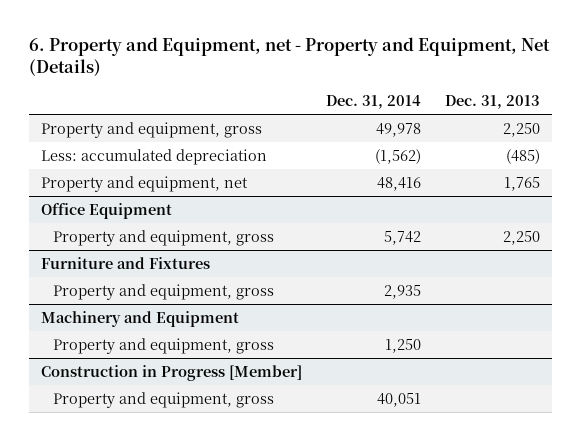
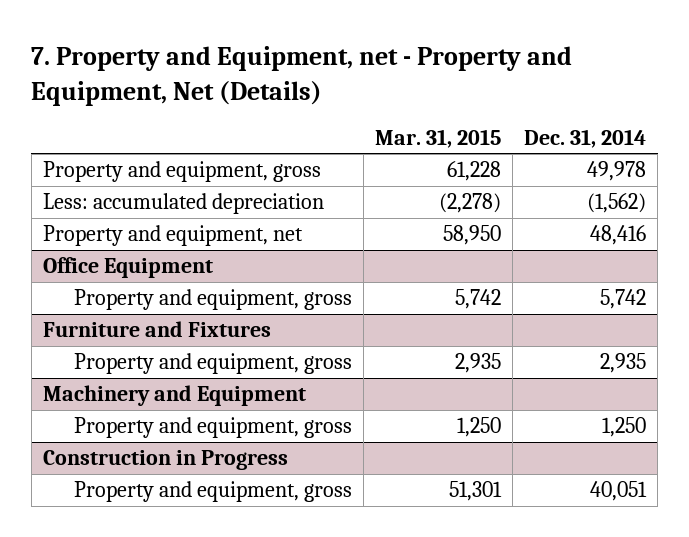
[28,36,550,77] 6. Property and Equipment, net - Property and Equipment, Net (Details) -> [31,46,573,106] 7. Property and Equipment, net - Property and Equipment, Net (Details)
[445,95,541,110] Dec. 31, 2013 -> none
none -> [374,128,501,148] Mar. 31, 2015
[40,364,302,381] Construction in Progress [Member] -> [42,450,288,471] Construction in Progress

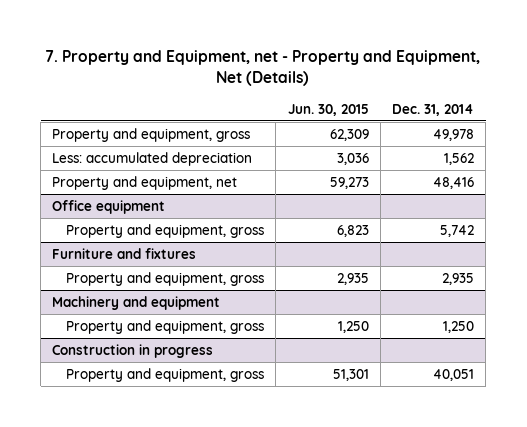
[374,128,501,148] Mar. 31, 2015 -> none
none -> [287,103,369,116] Jun. 30, 2015
[587,193,647,214] (1,562) -> [444,152,475,165] 1,562
[42,257,213,279] Office Equipment -> [52,199,166,214] Office equipment
[42,321,271,338] Furniture and Fixtures -> [52,247,197,259] Furniture and fixtures
[42,385,306,407] Machinery and Equipment -> [52,295,221,310] Machinery and equipment
[42,450,288,471] Construction in Progress -> [52,343,214,358] Construction in progress

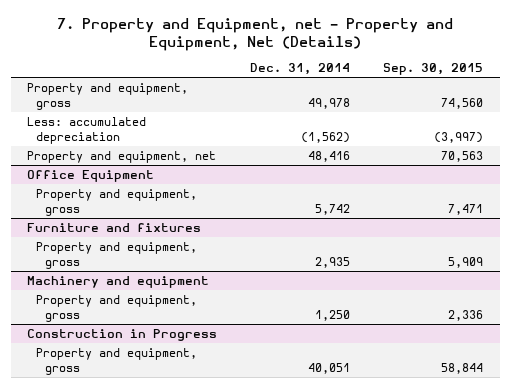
[287,103,369,116] Jun. 30, 2015 -> none
none -> [383,63,484,76] Sep. 30, 2015
[444,152,475,165] 1,562 -> [301,131,351,143] (1,562)
[52,199,166,214] Office equipment -> [27,169,155,182] Office Equipment
[52,343,214,358] Construction in progress -> [27,328,218,341] Construction in Progress

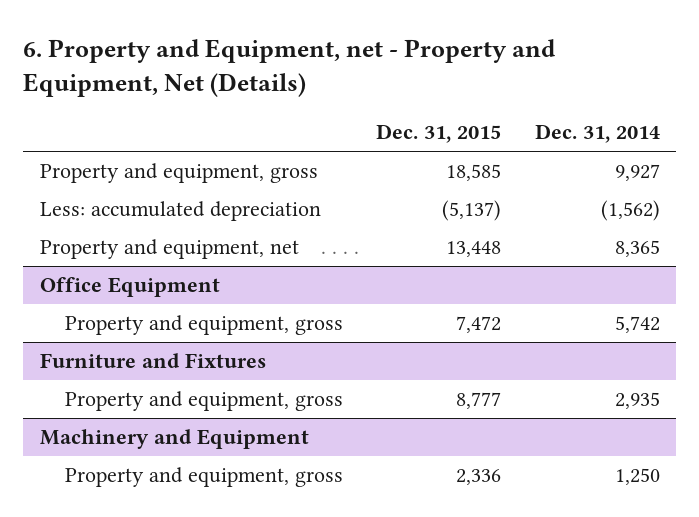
[57,17,454,51] 7. Property and Equipment, net - Property and Equipment, Net (Details) -> [22,38,556,97] 6. Property and Equipment, net - Property and Equipment, Net (Details)
[383,63,484,76] Sep. 30, 2015 -> none
none -> [376,124,502,144] Dec. 31, 2015
[308,97,351,109] 49,978 -> [614,164,660,182] 9,927
[308,150,351,162] 48,416 -> [614,240,660,258] 8,365
[27,222,202,232] Furniture and fixtures -> [39,353,266,369] Furniture and Fixtures
[27,275,210,288] Machinery and equipment -> [39,429,309,450] Machinery and Equipment
[27,328,218,341] Construction in Progress -> none
[35,347,197,375] Property and equipment, gross -> none

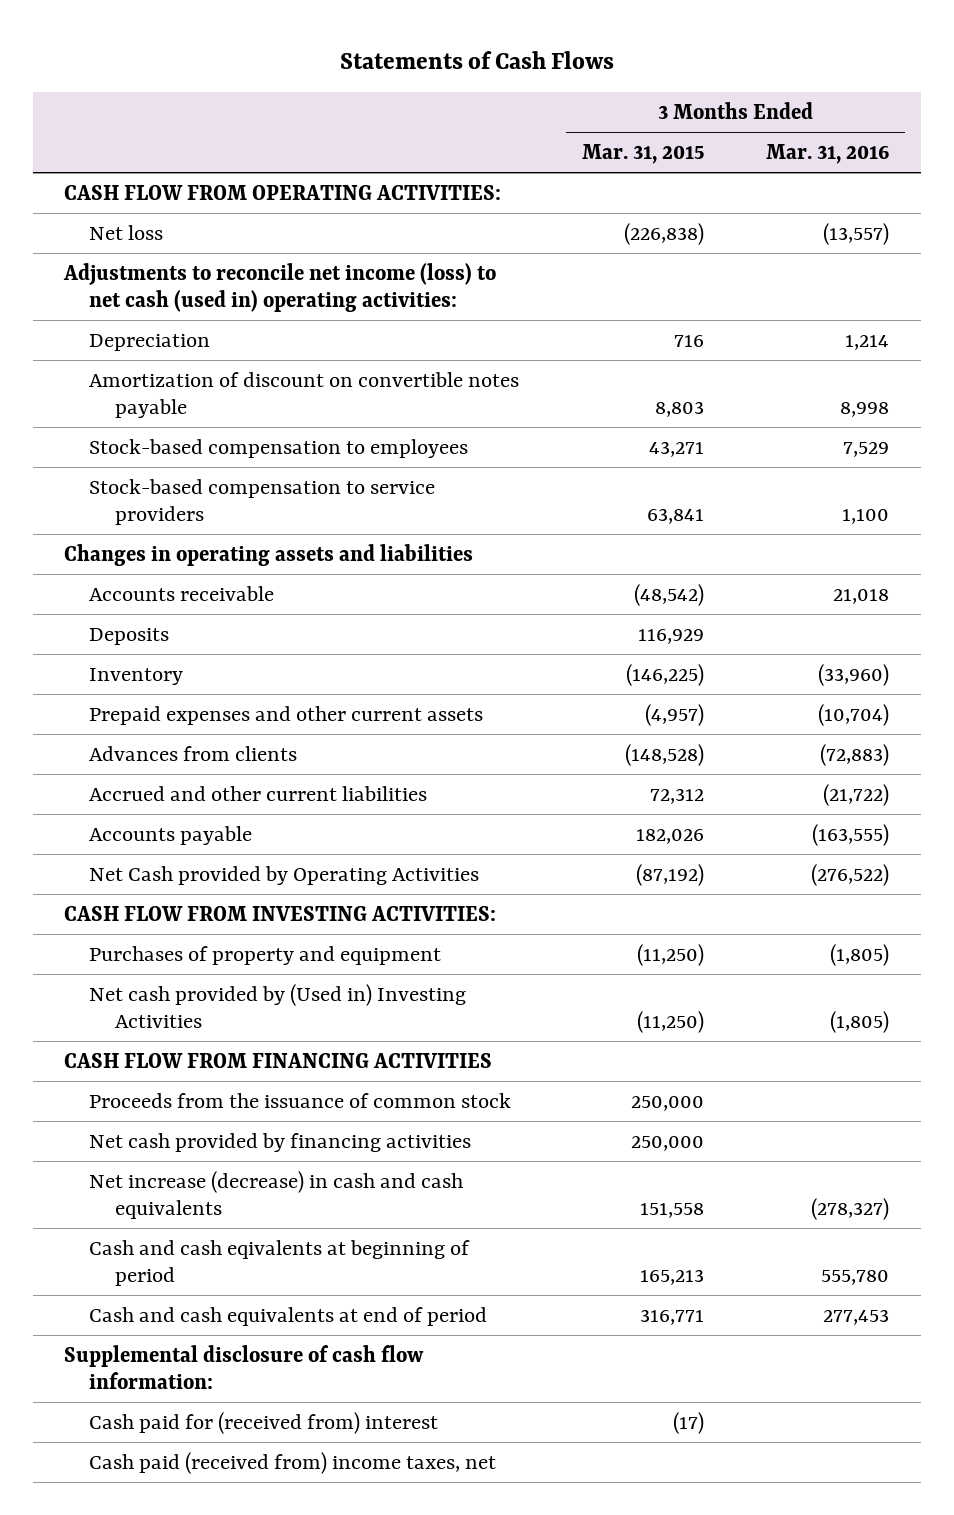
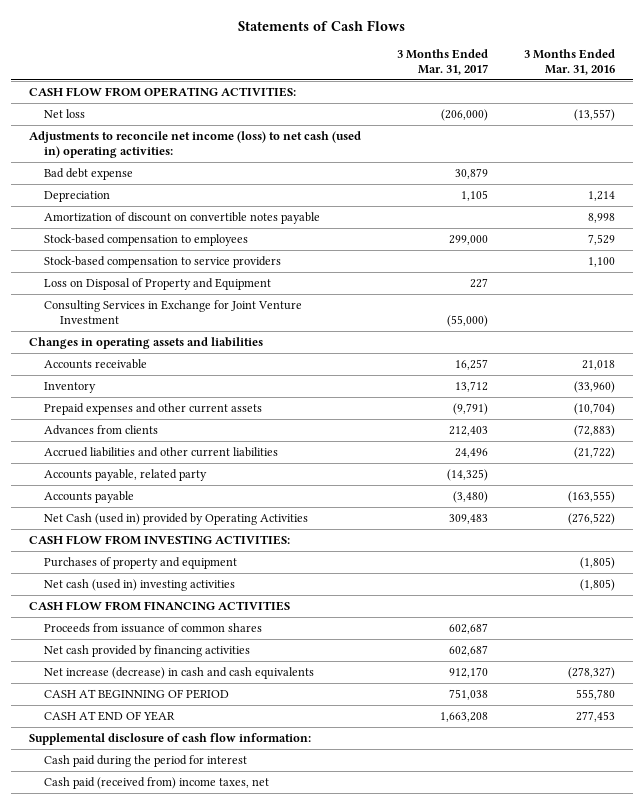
[581,143,704,164] Mar. 31, 2015 -> none
none -> [397,49,489,76] 3 Months Ended Mar. 31, 2017
none -> [44,167,134,180] Bad debt expense
none -> [44,277,272,290] Loss on Disposal of Property and Equipment
none -> [44,299,303,324] Consulting Services in Exchange for Joint Venture Investment
[89,627,170,645] Deposits -> none
[89,785,428,801] Accrued and other current liabilities -> [44,446,279,457] Accrued liabilities and other current liabilities
none -> [44,468,208,481] Accounts payable, related party
[89,865,480,885] Net Cash provided by Operating Activities -> [44,512,309,525] Net Cash (used in) provided by Operating Activities
[89,983,467,1029] Net cash provided by (Used in) Investing Activities -> [44,578,236,591] Net cash (used in) investing activities
[89,1092,512,1108] Proceeds from the issuance of common stock -> [44,622,263,633] Proceeds from issuance of common shares
[89,1239,471,1287] Cash and cash eqivalents at beginning of period -> [44,688,230,699] CASH AT BEGINNING OF PERIOD
[89,1306,488,1326] Cash and cash equivalents at end of period -> [44,710,176,721] CASH AT END OF YEAR
[89,1411,439,1434] Cash paid for (received from) interest -> [44,754,248,767] Cash paid during the period for interest

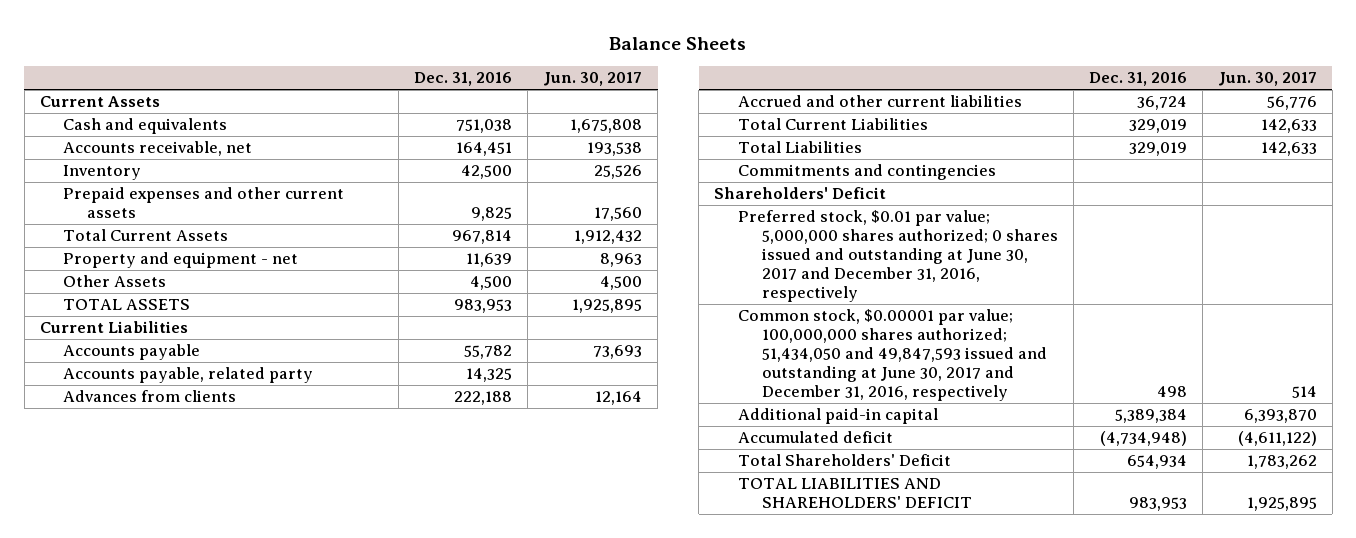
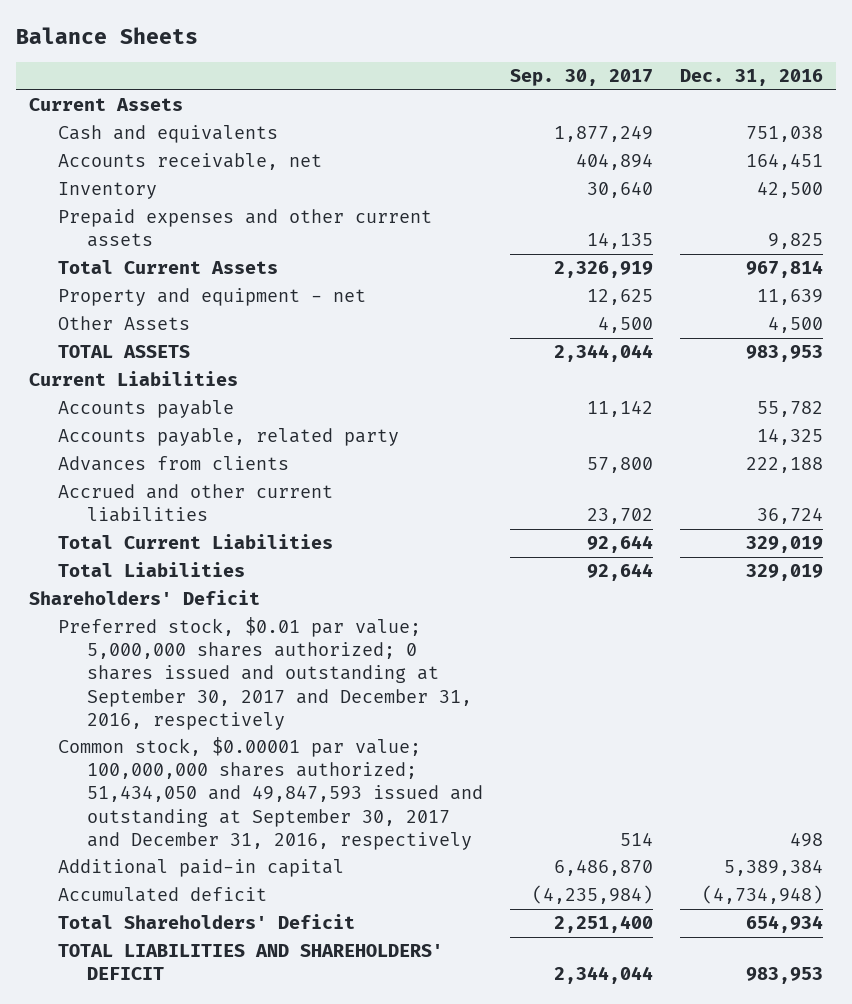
[543,72,643,87] Jun. 30, 2017 -> none
none -> [509,69,653,87] Sep. 30, 2017
[737,164,996,181] Commitments and contingencies -> none
[737,210,1058,303] Preferred stock, $0.01 par value; 5,000,000 shares authorized; 0 shares issued and outstanding at June 30, 2017 and December 31, 2016, respectively -> [58,617,472,730] Preferred stock, $0.01 par value; 5,000,000 shares authorized; 0 shares issued and outstanding at September 30, 2017 and December 31, 2016, respectively
[737,309,1047,402] Common stock, $0.00001 par value; 100,000,000 shares authorized; 51,434,050 and 49,847,593 issued and outstanding at June 30, 2017 and December 31, 2016, respectively -> [58,737,483,850] Common stock, $0.00001 par value; 100,000,000 shares authorized; 51,434,050 and 49,847,593 issued and outstanding at September 30, 2017 and December 31, 2016, respectively

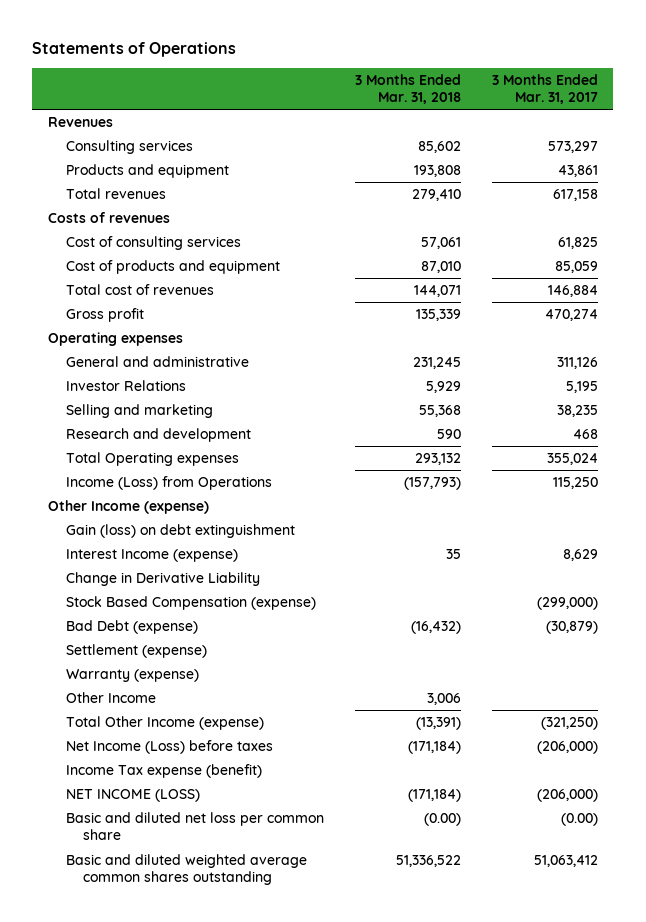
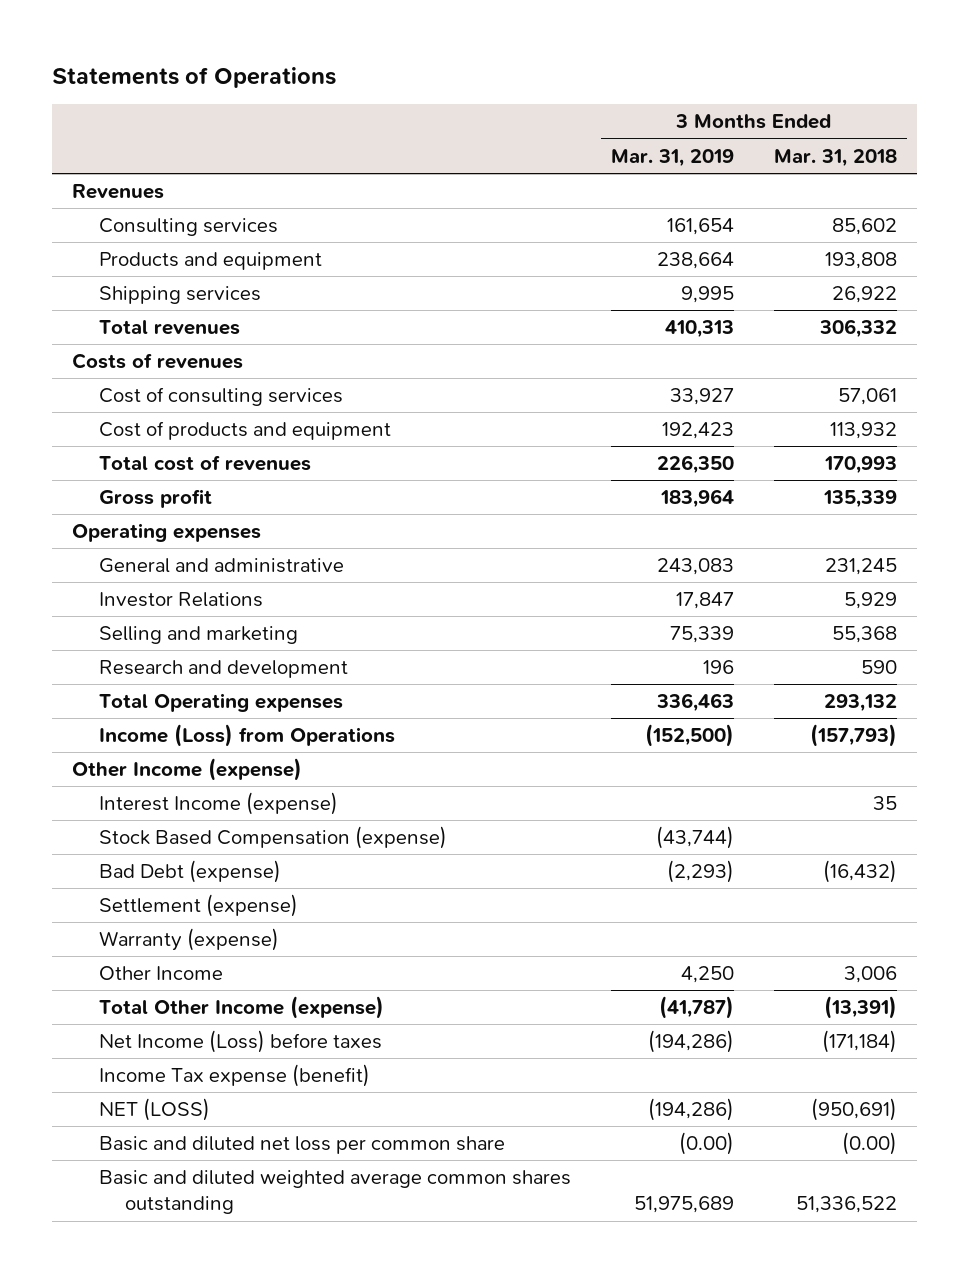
[491,73,598,105] 3 Months Ended Mar. 31, 2017 -> none
none -> [610,148,734,167] Mar. 31, 2019
none -> [98,286,261,305] Shipping services
[411,189,461,202] 279,410 -> [819,319,898,339] 306,332
[420,261,461,274] 87,010 -> [830,422,898,440] 113,932
[413,285,461,298] 144,071 -> [824,456,898,475] 170,993
[65,524,295,539] Gain (loss) on debt extinguishment -> none
[65,572,260,587] Change in Derivative Liability -> none
[65,789,200,803] NET INCOME (LOSS) -> [98,1098,210,1122] NET (LOSS)
[407,789,461,803] (171,184) -> [811,1098,898,1122] (950,691)

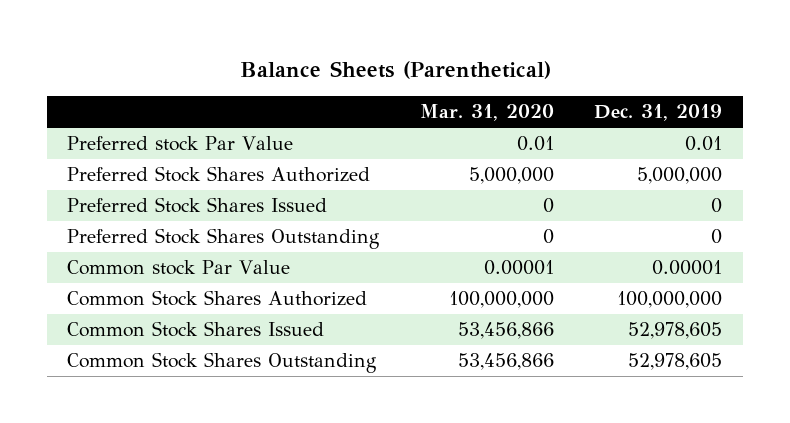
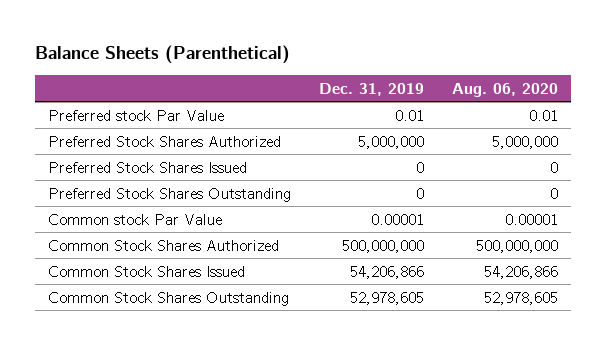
[419,104,554,122] Mar. 31, 2020 -> none
none -> [451,82,558,97] Aug. 06, 2020
[617,291,723,309] 100,000,000 -> [342,239,425,253] 500,000,000
[628,322,723,340] 52,978,605 -> [350,265,425,279] 54,206,866

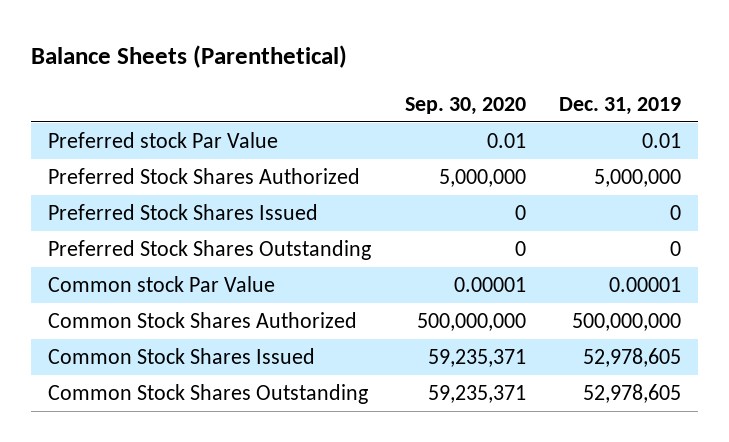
[451,82,558,97] Aug. 06, 2020 -> none
none -> [404,96,526,115] Sep. 30, 2020
[350,265,425,279] 54,206,866 -> [583,348,682,368] 52,978,605

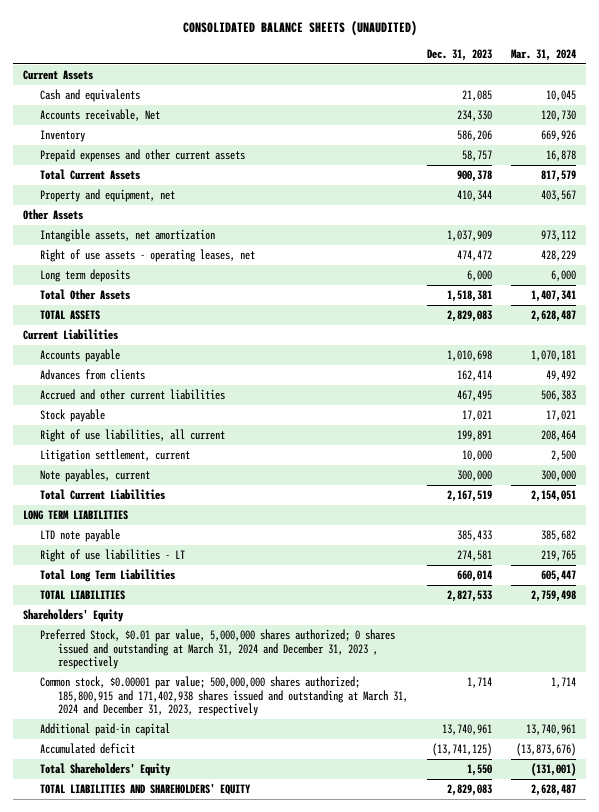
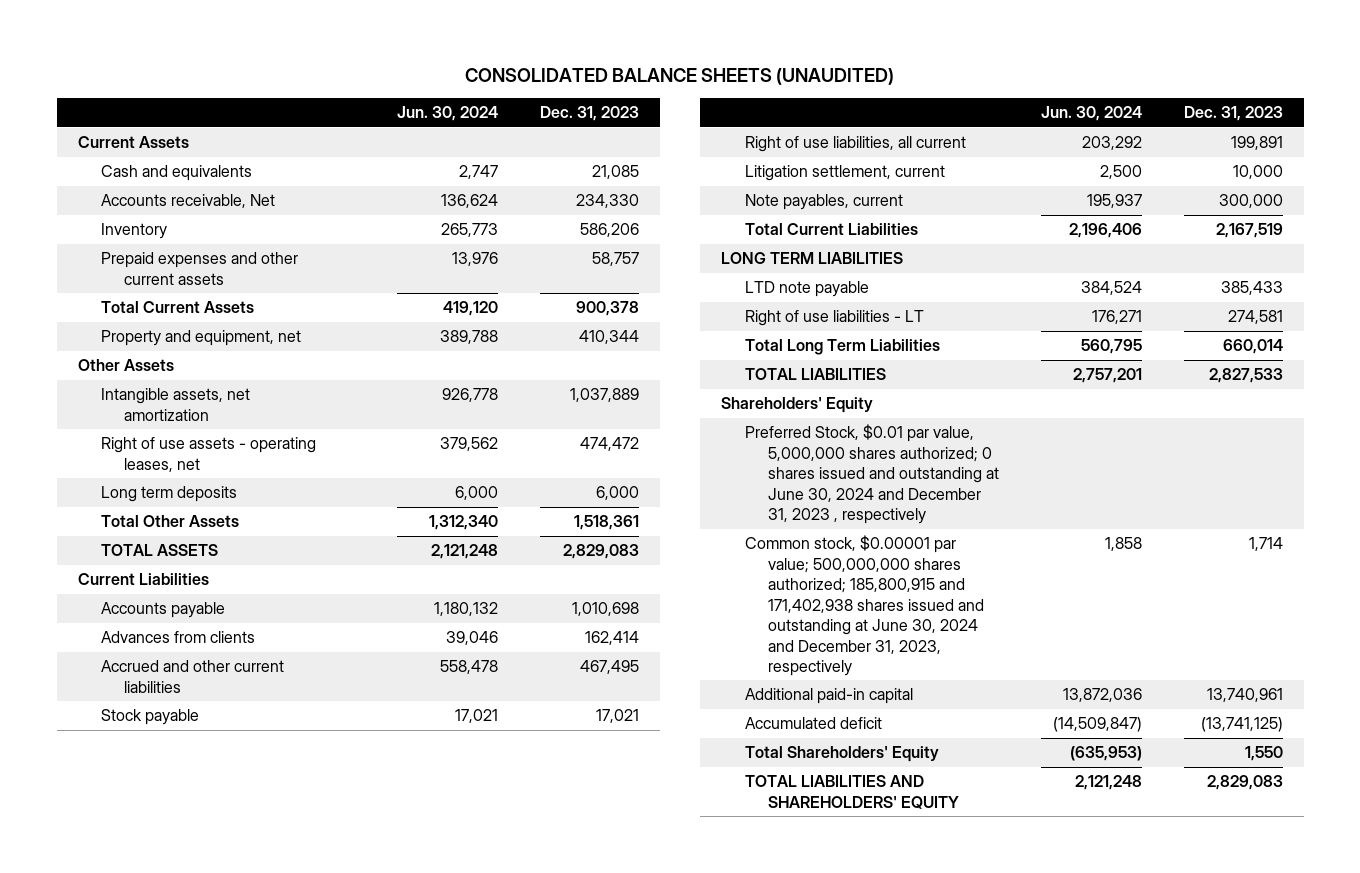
[511,48,577,61] Mar. 31, 2024 -> none
none -> [397,106,499,122] Jun. 30, 2024
[446,230,492,242] 1,037,909 -> [570,388,640,403] 1,037,889
[446,290,492,303] 1,518,381 -> [574,515,640,531] 1,518,361
[40,629,396,670] Preferred Stock, $0.01 par value, 5,000,000 shares authorized; 0 shares issued and outstanding at March 31, 2024 and December 31, 2023 , respectively -> [744,424,1000,525] Preferred Stock, $0.01 par value, 5,000,000 shares authorized; 0 shares issued and outstanding at June 30, 2024 and December 31, 2023 , respectively
[40,676,408,717] Common stock, $0.00001 par value; 500,000,000 shares authorized; 185,800,915 and 171,402,938 shares issued and outstanding at March 31, 2024 and December 31, 2023, respectively -> [744,535,985,676] Common stock, $0.00001 par value; 500,000,000 shares authorized; 185,800,915 and 171,402,938 shares issued and outstanding at June 30, 2024 and December 31, 2023, respectively

